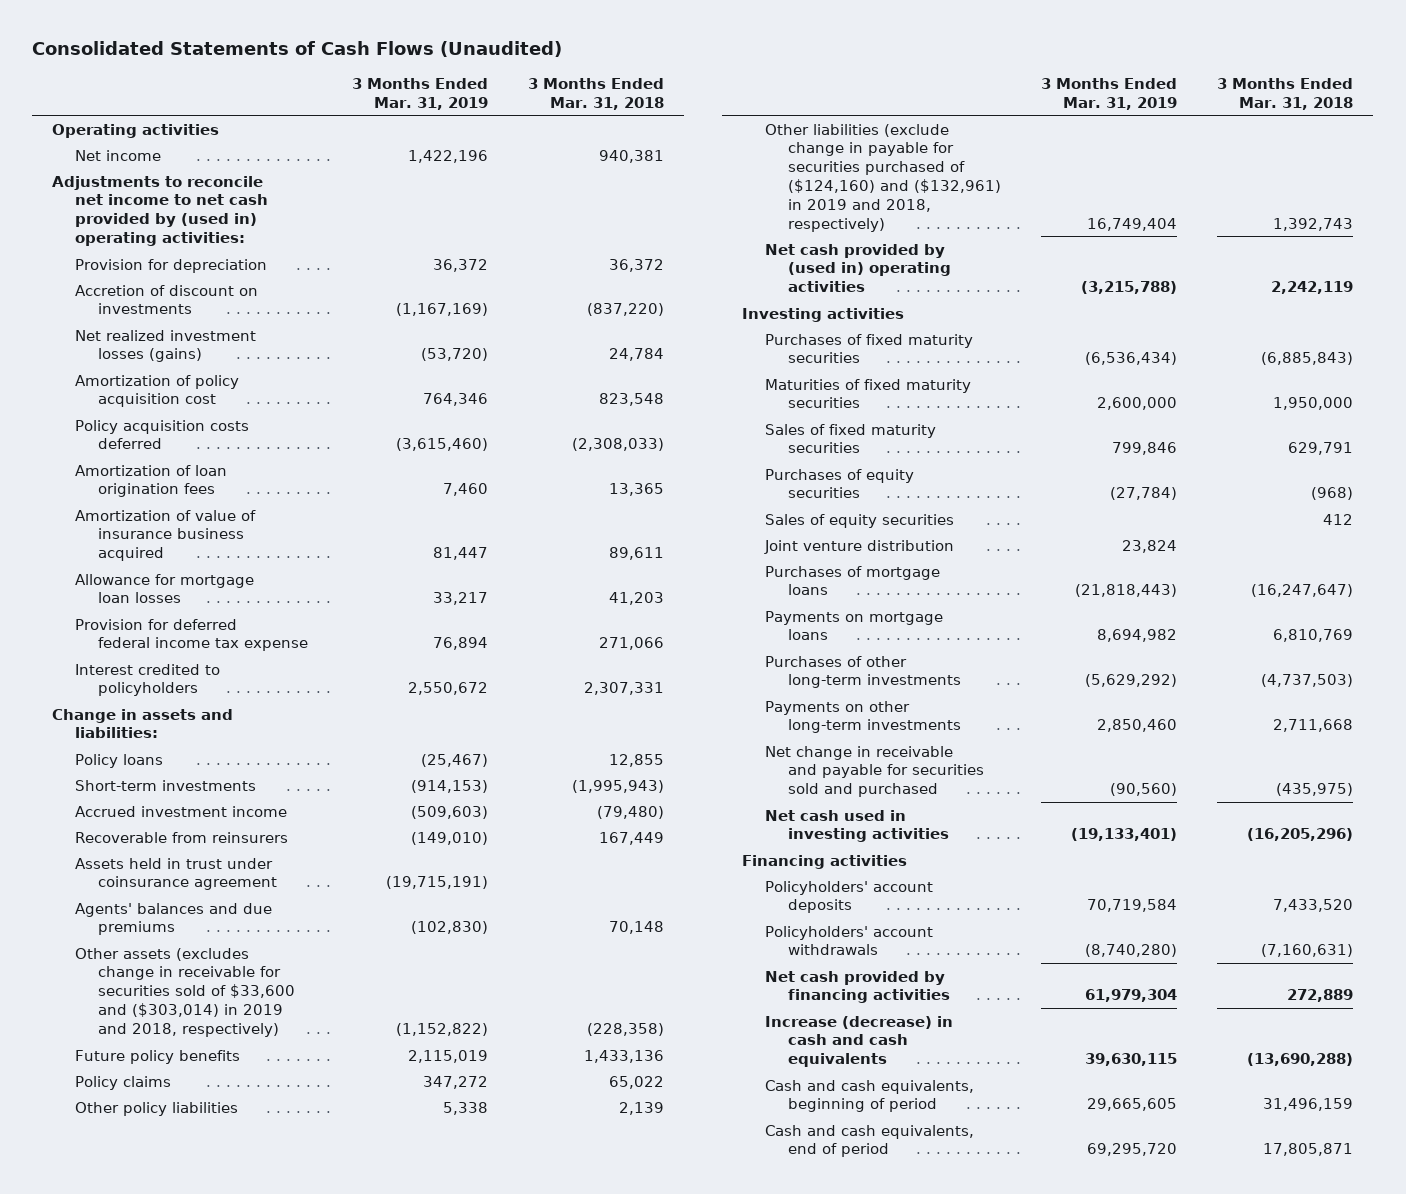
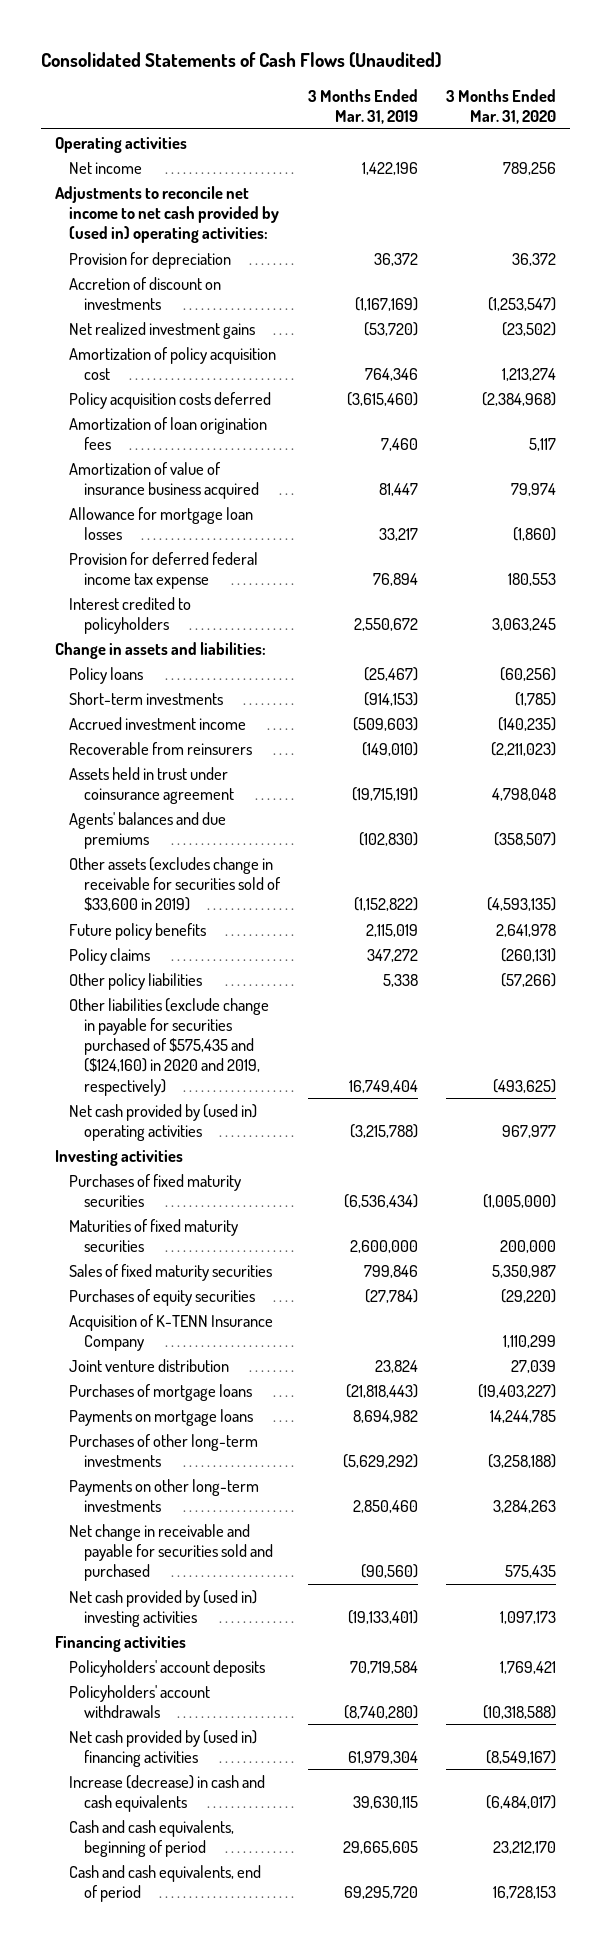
[527,77,664,110] 3 Months Ended Mar. 31, 2018 -> none
none -> [446,89,557,125] 3 Months Ended Mar. 31, 2020
[75,329,257,363] Net realized investment losses (gains) -> [69,321,256,339] Net realized investment gains
[75,947,296,1037] Other assets (excludes change in receivable for securities sold of $33,600 and ($303,014) in 2019 and 2018, respectively) -> [69,856,281,912] Other assets (excludes change in receivable for securities sold of $33,600 in 2019)
[764,123,1001,232] Other liabilities (exclude change in payable for securities purchased of ($124,160) and ($132,961) in 2019 and 2018, respectively) -> [69,997,270,1096] Other liabilities (exclude change in payable for securities purchased of $575,435 and ($124,160) in 2020 and 2019, respectively)
[764,513,954,528] Sales of equity securities -> none
none -> [69,1313,274,1351] Acquisition of K-TENN Insurance Company
[764,809,949,843] Net cash used in investing activities -> [69,1589,258,1627] Net cash provided by (used in) investing activities
[764,970,950,1004] Net cash provided by financing activities -> [69,1729,258,1767] Net cash provided by (used in) financing activities

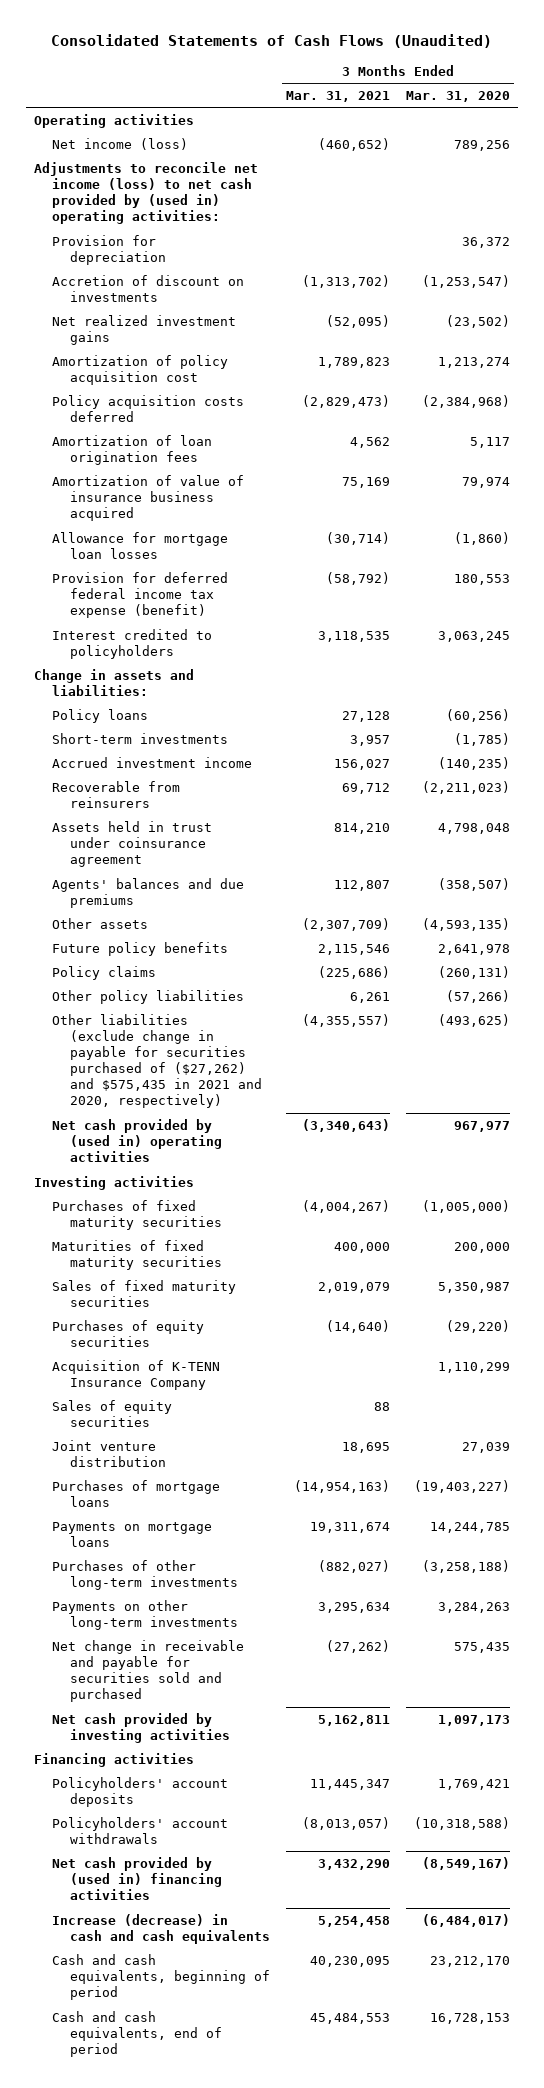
[308,89,419,125] 3 Months Ended Mar. 31, 2019 -> none
none -> [286,90,391,102] Mar. 31, 2021
[69,161,143,174] Net income -> [52,137,189,150] Net income (loss)
[54,185,280,244] Adjustments to reconcile net income to net cash provided by (used in) operating activities: -> [33,161,258,225] Adjustments to reconcile net income (loss) to net cash provided by (used in) operating activities:
[69,551,259,589] Provision for deferred federal income tax expense -> [52,571,229,619] Provision for deferred federal income tax expense (benefit)
[69,856,281,912] Other assets (excludes change in receivable for securities sold of $33,600 in 2019) -> [52,917,149,929] Other assets
[69,997,270,1096] Other liabilities (exclude change in payable for securities purchased of $575,435 and ($124,160) in 2020 and 2019, respectively) -> [52,1013,263,1109] Other liabilities (exclude change in payable for securities purchased of ($27,262) and $575,435 in 2021 and 2020, respectively)
none -> [52,1399,173,1427] Sales of equity securities
[69,1589,258,1627] Net cash provided by (used in) investing activities -> [52,1712,231,1743] Net cash provided by investing activities

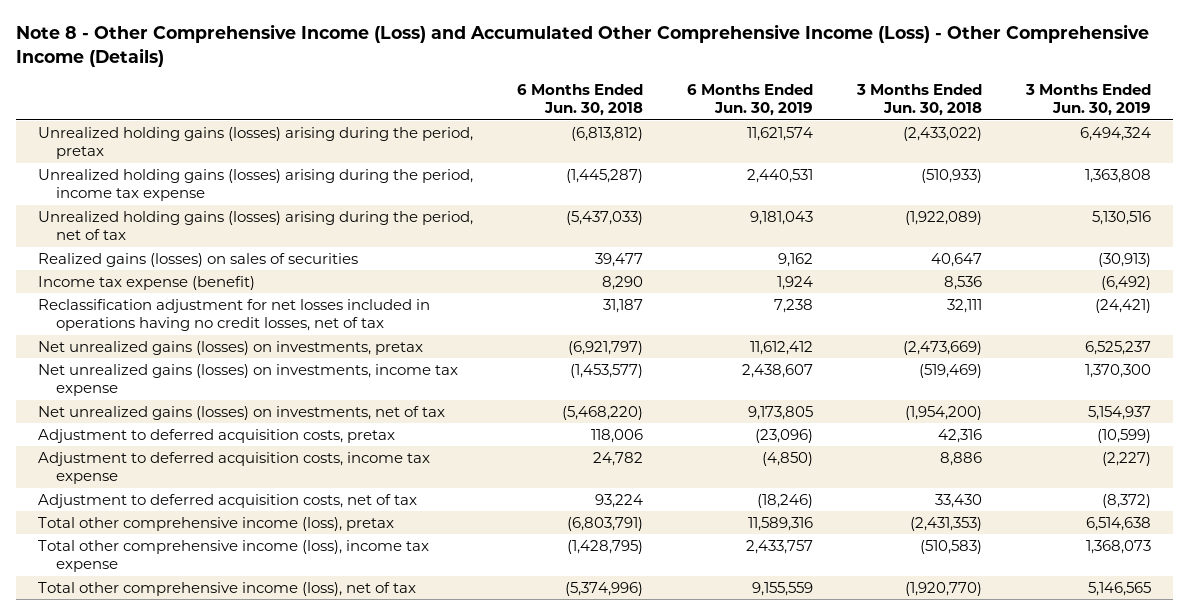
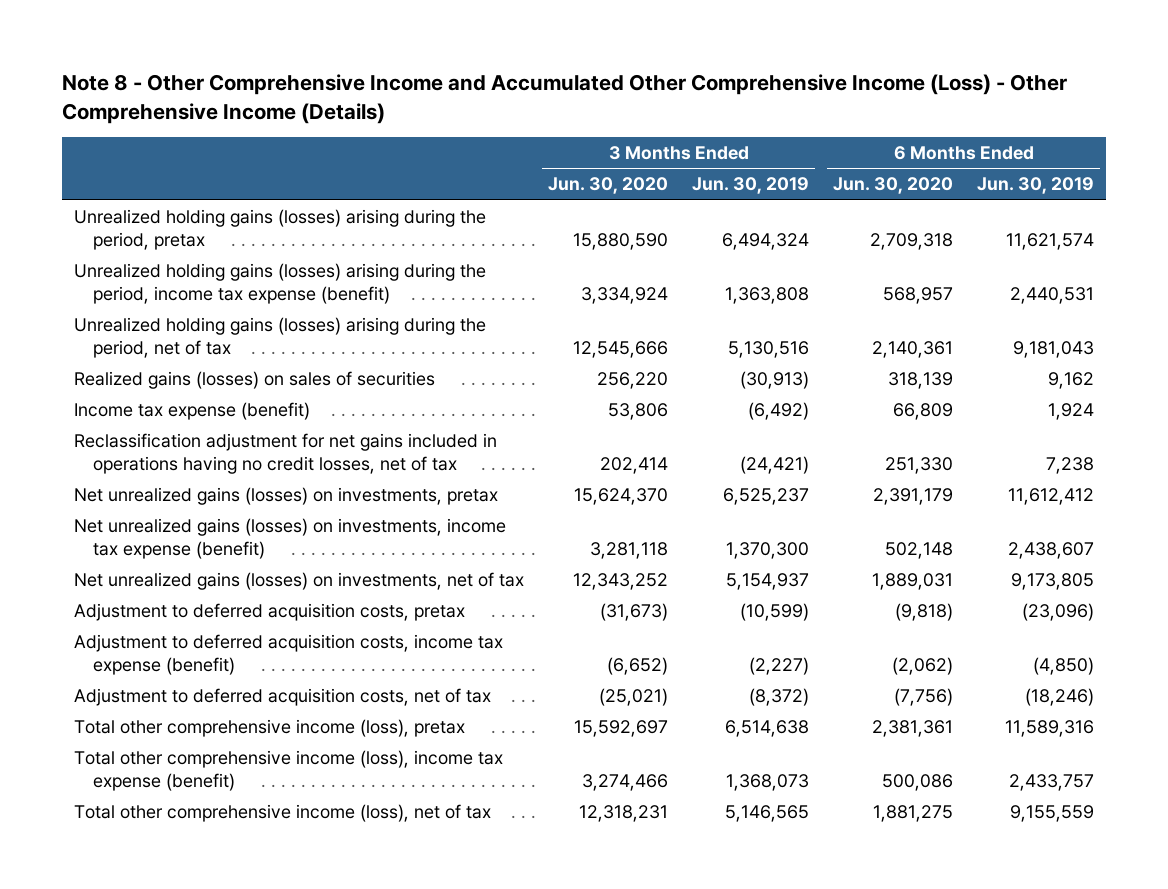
[16,24,1150,67] Note 8 - Other Comprehensive Income (Loss) and Accumulated Other Comprehensive Income (Loss) - Other Comprehensive Income (Details) -> [62,74,1068,124] Note 8 - Other Comprehensive Income and Accumulated Other Comprehensive Income (Loss) - Other Comprehensive Income (Details)
[517,83,644,117] 6 Months Ended Jun. 30, 2018 -> none
[856,83,983,117] 3 Months Ended Jun. 30, 2018 -> none
none -> [548,177,669,195] Jun. 30, 2020
none -> [833,177,954,195] Jun. 30, 2020
[38,168,474,202] Unrealized holding gains (losses) arising during the period, income tax expense -> [74,263,487,304] Unrealized holding gains (losses) arising during the period, income tax expense (benefit)
[38,298,431,332] Reclassification adjustment for net losses included in operations having no credit losses, net of tax -> [74,433,498,474] Reclassification adjustment for net gains included in operations having no credit losses, net of tax
[38,363,459,397] Net unrealized gains (losses) on investments, income tax expense -> [74,518,507,559] Net unrealized gains (losses) on investments, income tax expense (benefit)
[38,451,431,485] Adjustment to deferred acquisition costs, income tax expense -> [74,634,504,675] Adjustment to deferred acquisition costs, income tax expense (benefit)
[38,539,430,573] Total other comprehensive income (loss), income tax expense -> [74,750,504,791] Total other comprehensive income (loss), income tax expense (benefit)

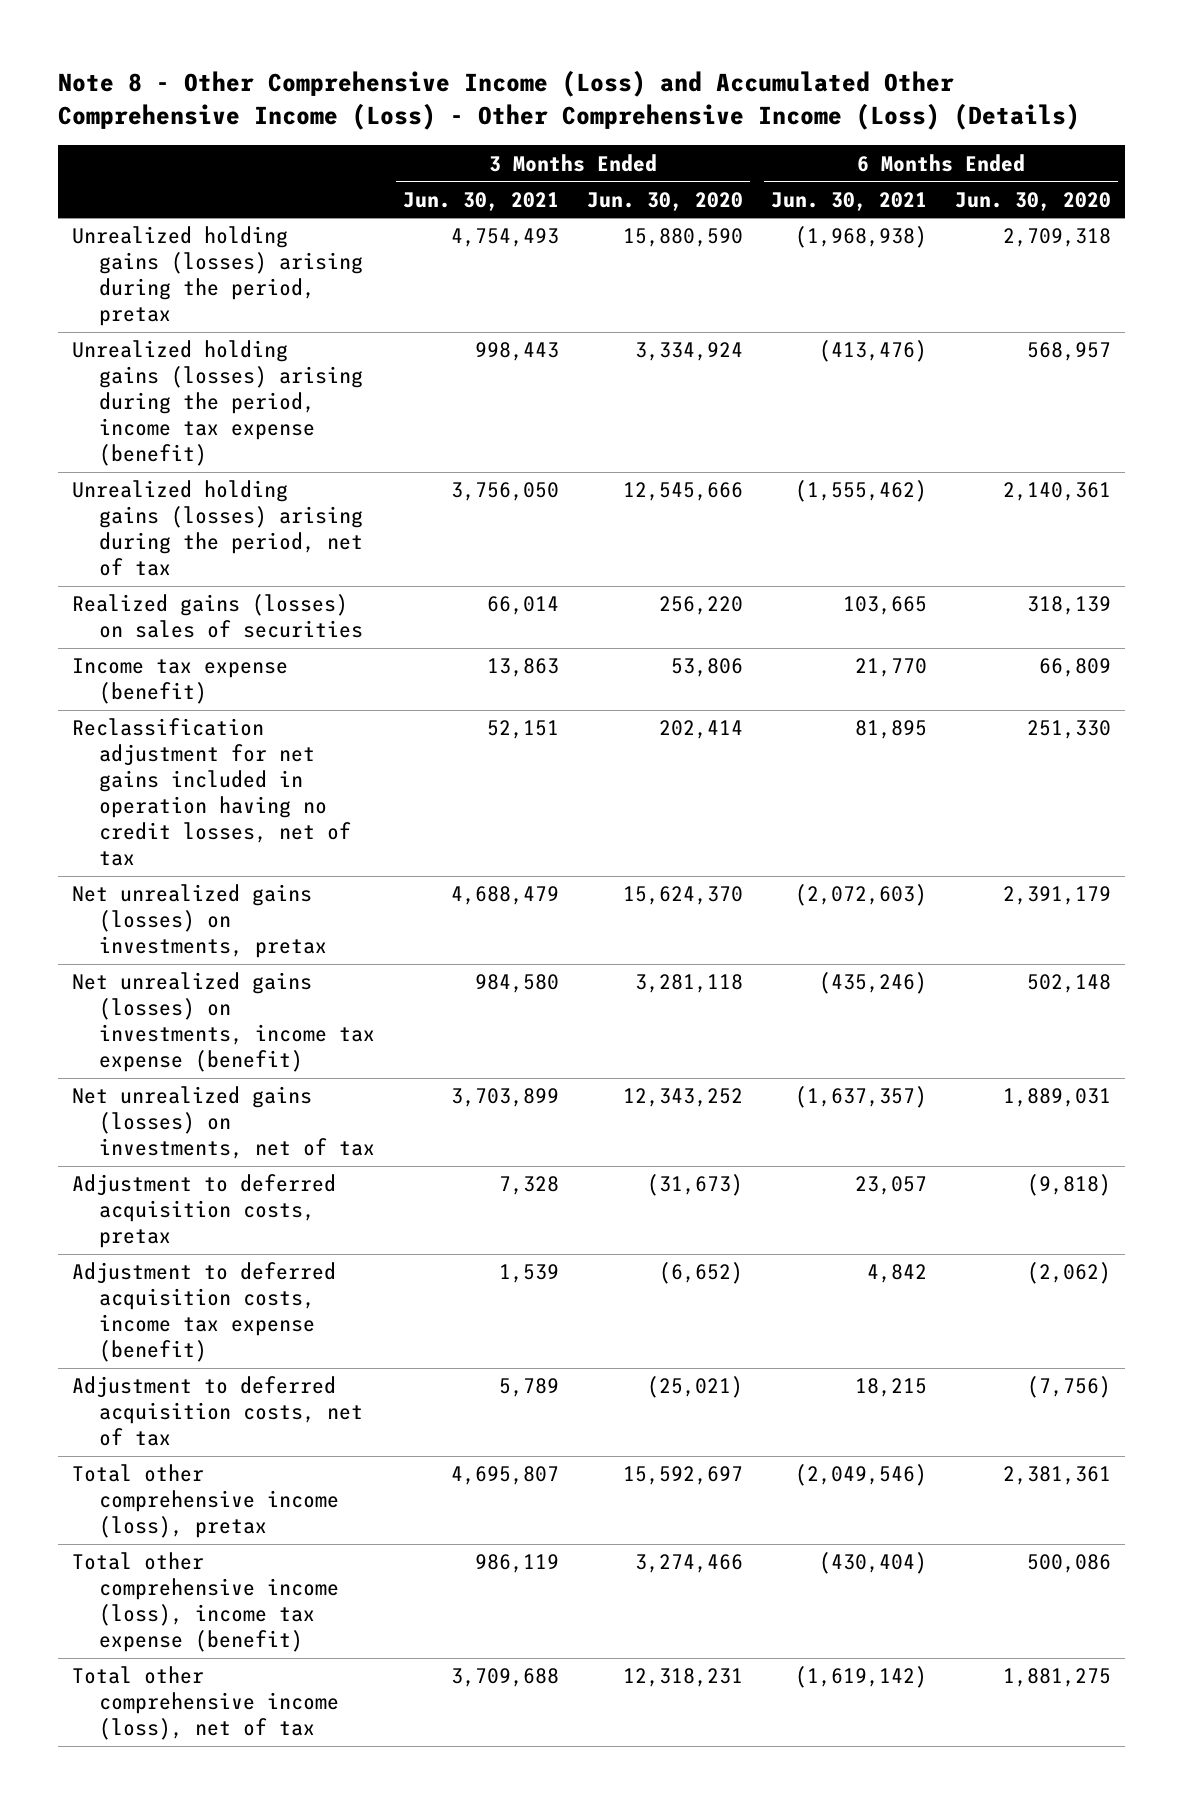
[62,74,1068,124] Note 8 - Other Comprehensive Income and Accumulated Other Comprehensive Income (Loss) - Other Comprehensive Income (Details) -> [58,70,1081,130] Note 8 - Other Comprehensive Income (Loss) and Accumulated Other Comprehensive Income (Loss) - Other Comprehensive Income (Loss) (Details)
[692,177,810,195] Jun. 30, 2019 -> none
[977,177,1095,195] Jun. 30, 2019 -> none
none -> [403,191,560,211] Jun. 30, 2021
none -> [771,191,928,211] Jun. 30, 2021
[74,433,498,474] Reclassification adjustment for net gains included in operations having no credit losses, net of tax -> [72,718,351,867] Reclassification adjustment for net gains included in operation having no credit losses, net of tax

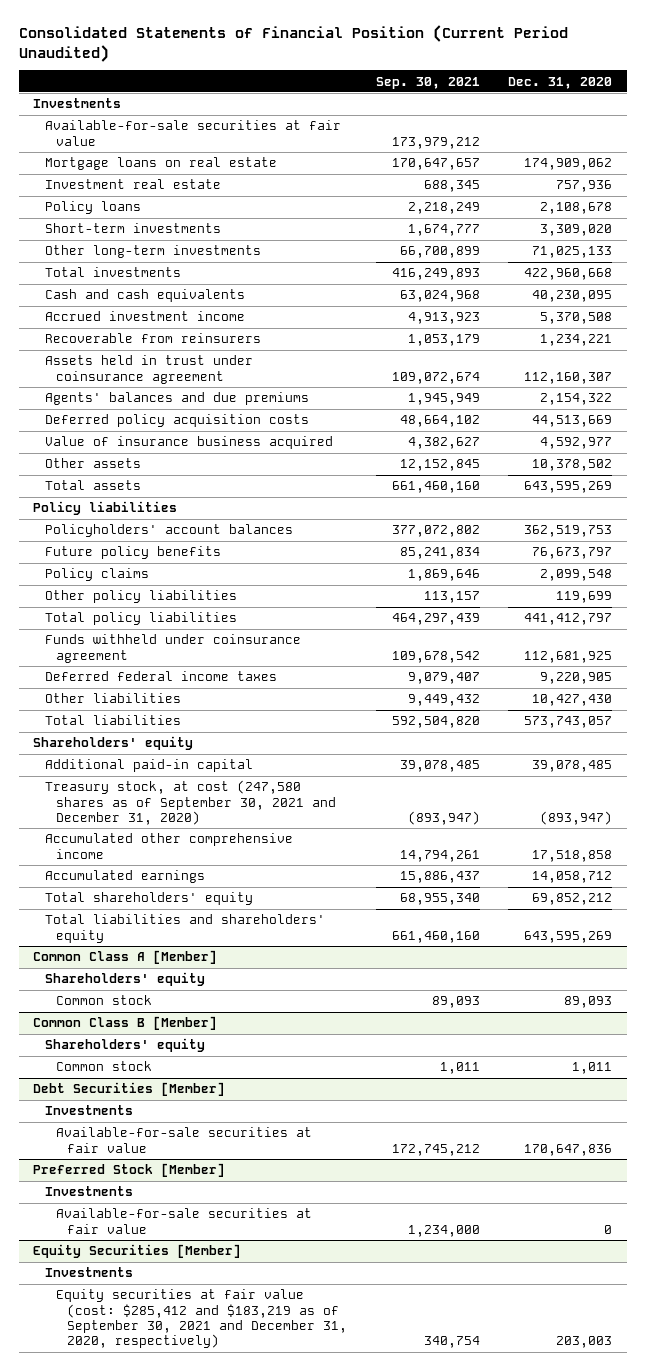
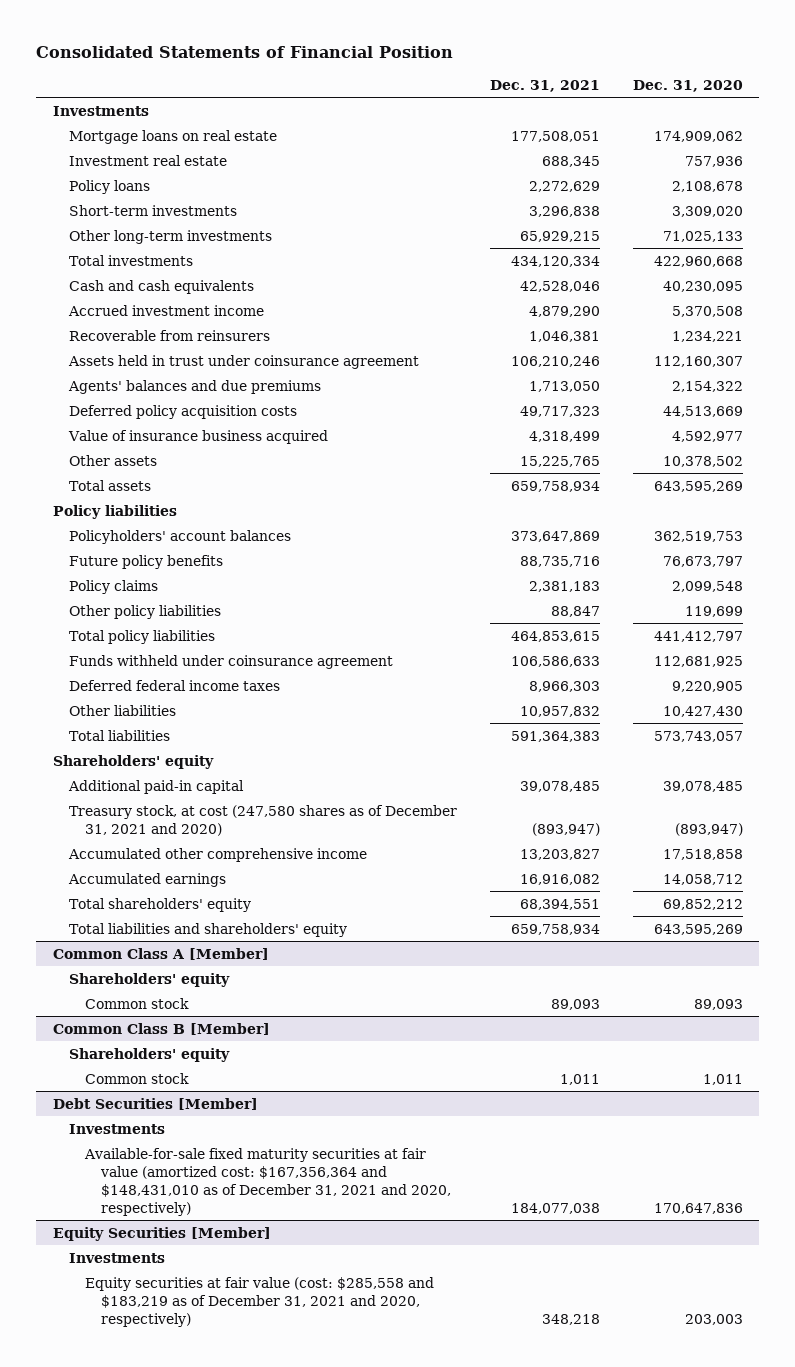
[18,25,568,62] Consolidated Statements of Financial Position (Current Period Unaudited) -> [36,46,454,59] Consolidated Statements of Financial Position
[375,76,480,89] Sep. 30, 2021 -> none
none -> [489,79,600,92] Dec. 31, 2021
[44,120,341,146] Available-for-sale securities at fair value -> none
[44,780,336,826] Treasury stock, at cost (247,580 shares as of September 30, 2021 and December 31, 2020) -> [68,804,457,836] Treasury stock, at cost (247,580 shares as of December 31, 2021 and 2020)
[33,1163,226,1178] Preferred Stock [Member] -> none
[44,1186,133,1197] Investments -> none
[55,1208,312,1234] Available-for-sale securities at fair value -> none
[55,1127,312,1153] Available-for-sale securities at fair value -> [83,1147,452,1216] Available-for-sale fixed maturity securities at fair value (amortized cost: $167,356,364 and $148,431,010 as of December 31, 2021 and 2020, respectively)
[55,1289,348,1349] Equity securities at fair value (cost: $285,412 and $183,219 as of September 30, 2021 and December 31, 2020, respectively) -> [84,1276,434,1327] Equity securities at fair value (cost: $285,558 and $183,219 as of December 31, 2021 and 2020, respectively)

